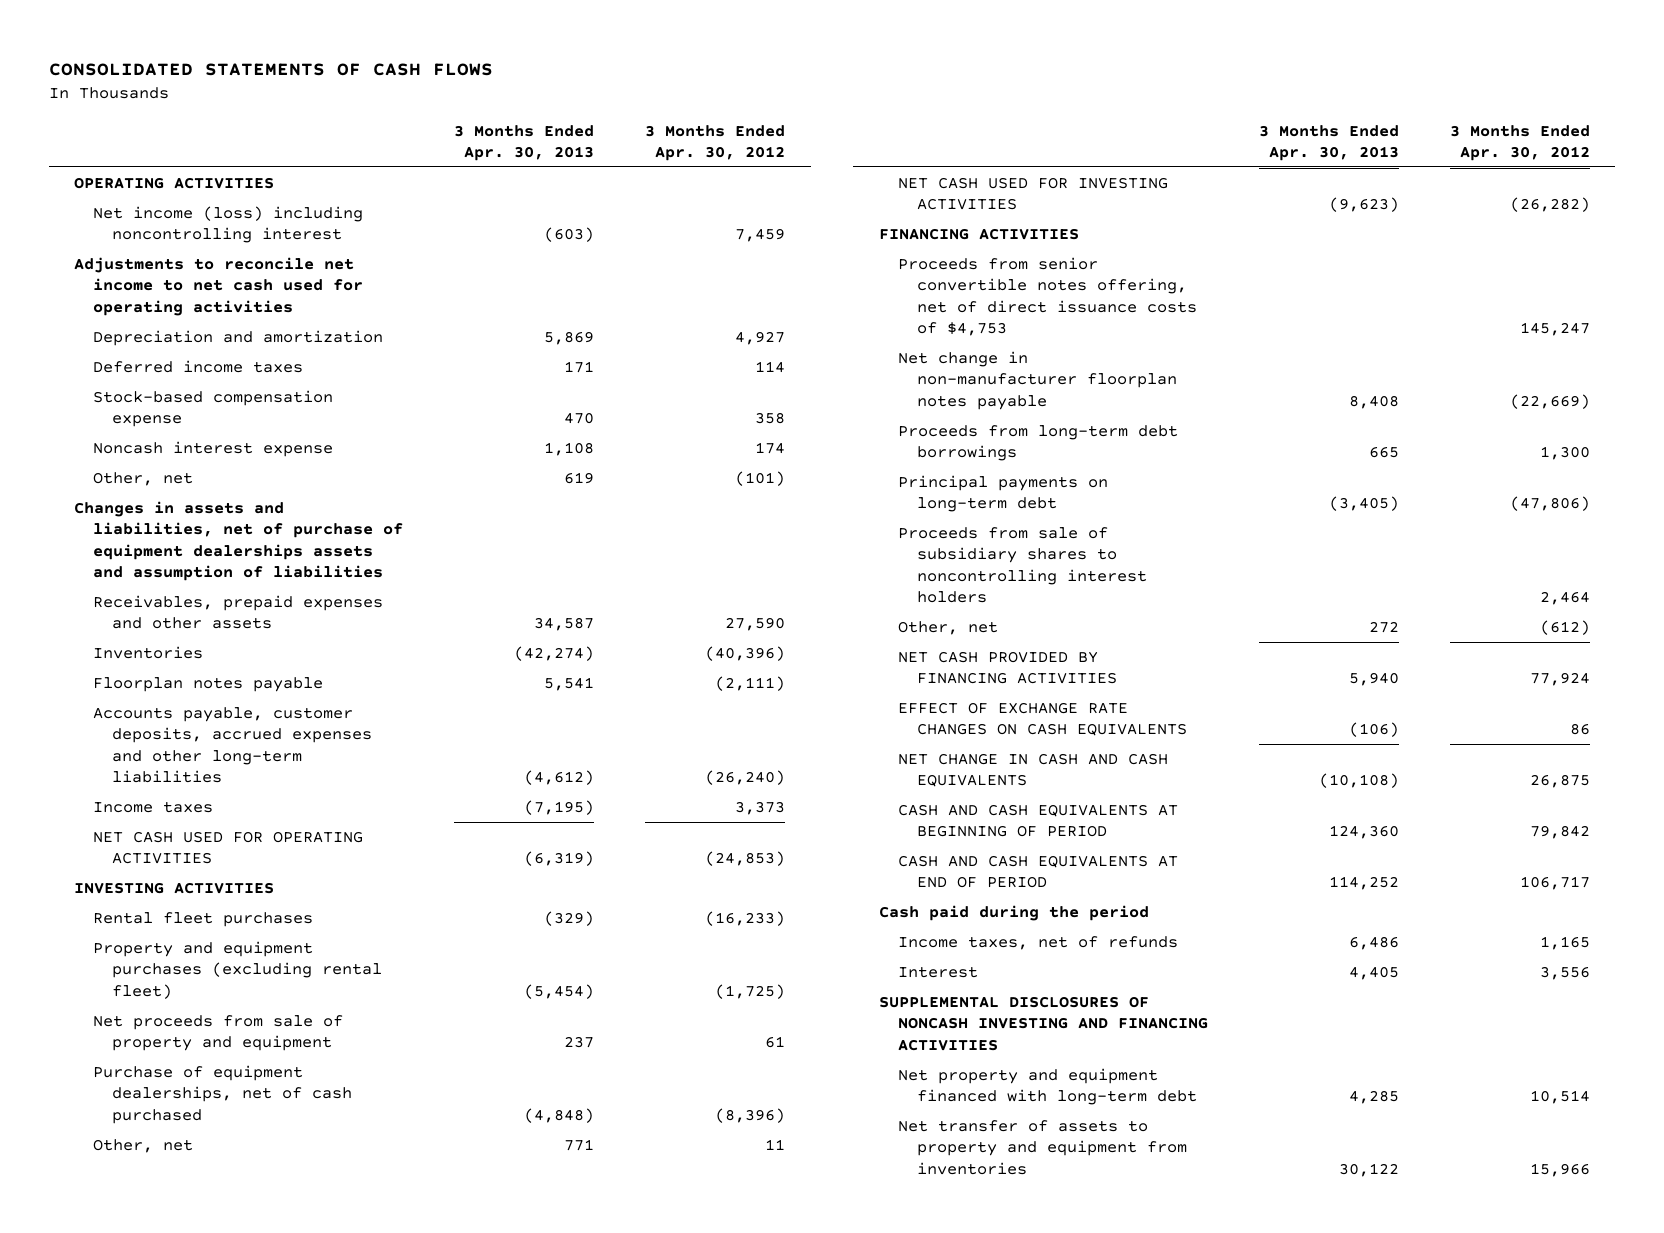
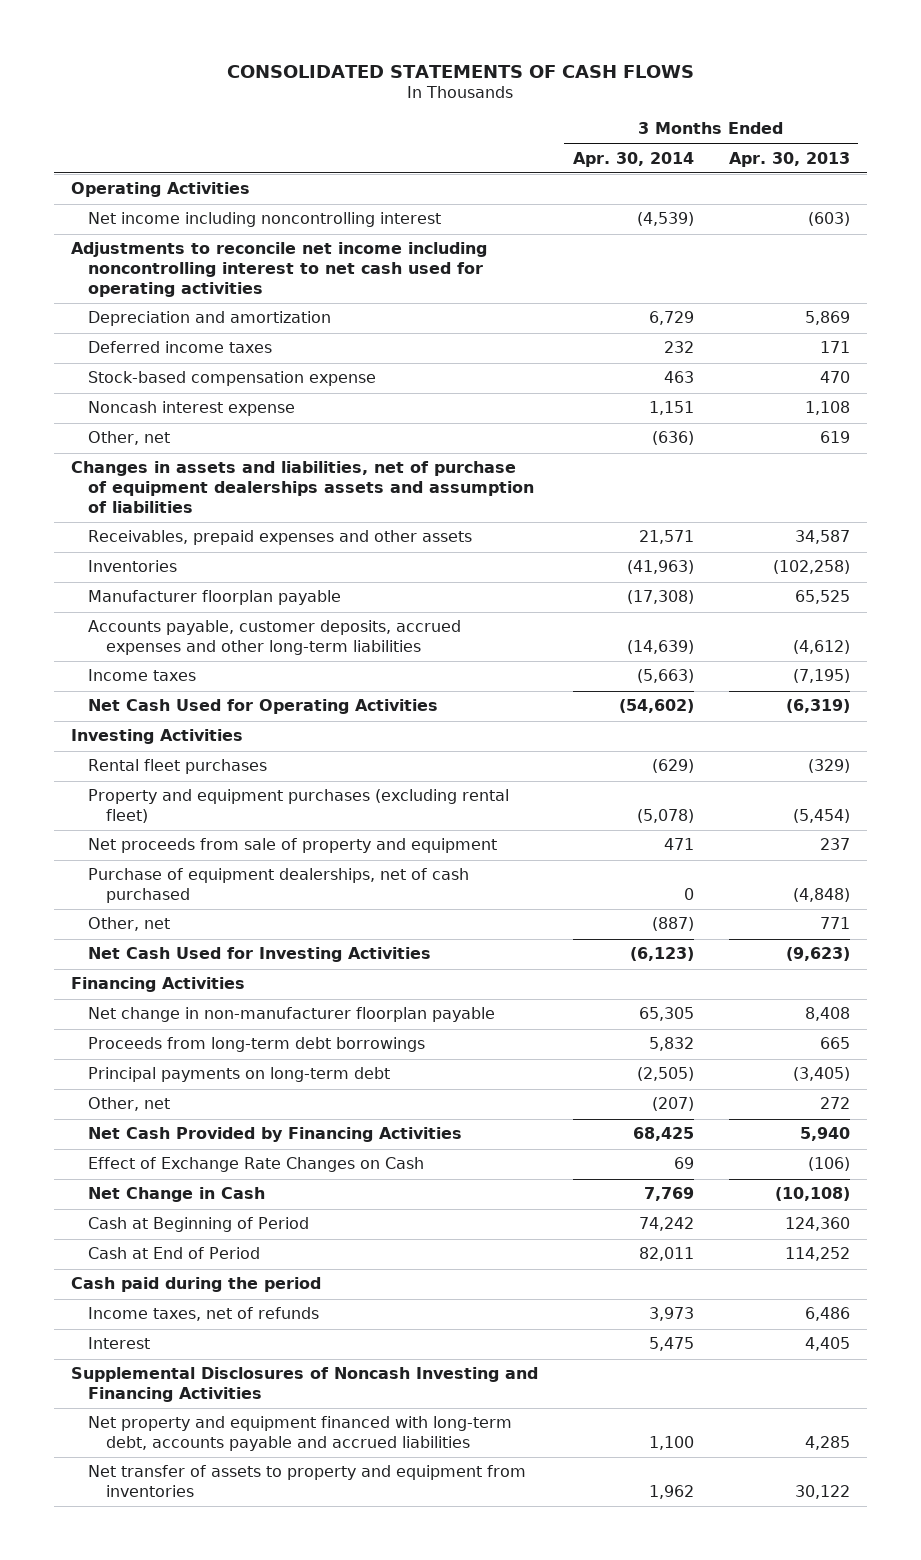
[645,124,786,161] 3 Months Ended Apr. 30, 2012 -> none
none -> [572,151,694,167] Apr. 30, 2014
[74,177,275,190] OPERATING ACTIVITIES -> [71,182,251,198] Operating Activities
[93,206,364,244] Net income (loss) including noncontrolling interest -> [88,212,442,228] Net income including noncontrolling interest
[74,257,364,316] Adjustments to reconcile net income to net cash used for operating activities -> [71,242,488,297] Adjustments to reconcile net income including noncontrolling interest to net cash used for operating activities
[514,646,595,662] (42,274) -> [772,560,850,575] (102,258)
[93,677,324,693] Floorplan notes payable -> [88,590,342,606] Manufacturer floorplan payable
[544,677,595,692] 5,541 -> [794,590,850,605] 65,525
[93,831,364,865] NET CASH USED FOR OPERATING ACTIVITIES -> [88,699,439,715] Net Cash Used for Operating Activities
[74,882,275,895] INVESTING ACTIVITIES -> [71,729,244,745] Investing Activities
[897,257,1197,336] Proceeds from senior convertible notes offering, net of direct issuance costs of $4,753 -> none
[897,177,1168,211] NET CASH USED FOR INVESTING ACTIVITIES -> [88,947,432,963] Net Cash Used for Investing Activities
[878,228,1079,241] FINANCING ACTIVITIES -> [71,977,246,993] Financing Activities
[897,351,1177,410] Net change in non-manufacturer floorplan notes payable -> [88,1007,496,1023] Net change in non-manufacturer floorplan payable
[897,527,1147,603] Proceeds from sale of subsidiary shares to noncontrolling interest holders -> none
[897,651,1117,685] NET CASH PROVIDED BY FINANCING ACTIVITIES -> [88,1127,463,1143] Net Cash Provided by Financing Activities
[897,702,1187,737] EFFECT OF EXCHANGE RATE CHANGES ON CASH EQUIVALENTS -> [88,1157,425,1173] Effect of Exchange Rate Changes on Cash
[897,753,1168,788] NET CHANGE IN CASH AND CASH EQUIVALENTS -> [88,1187,266,1203] Net Change in Cash
[897,804,1178,838] CASH AND CASH EQUIVALENTS AT BEGINNING OF PERIOD -> [88,1217,310,1233] Cash at Beginning of Period
[897,855,1178,889] CASH AND CASH EQUIVALENTS AT END OF PERIOD -> [88,1247,261,1260] Cash at End of Period
[878,996,1208,1051] SUPPLEMENTAL DISCLOSURES OF NONCASH INVESTING AND FINANCING ACTIVITIES -> [71,1367,539,1403] Supplemental Disclosures of Noncash Investing and Financing Activities
[897,1068,1197,1106] Net property and equipment financed with long-term debt -> [88,1416,513,1452] Net property and equipment financed with long-term debt, accounts payable and accrued liabilities

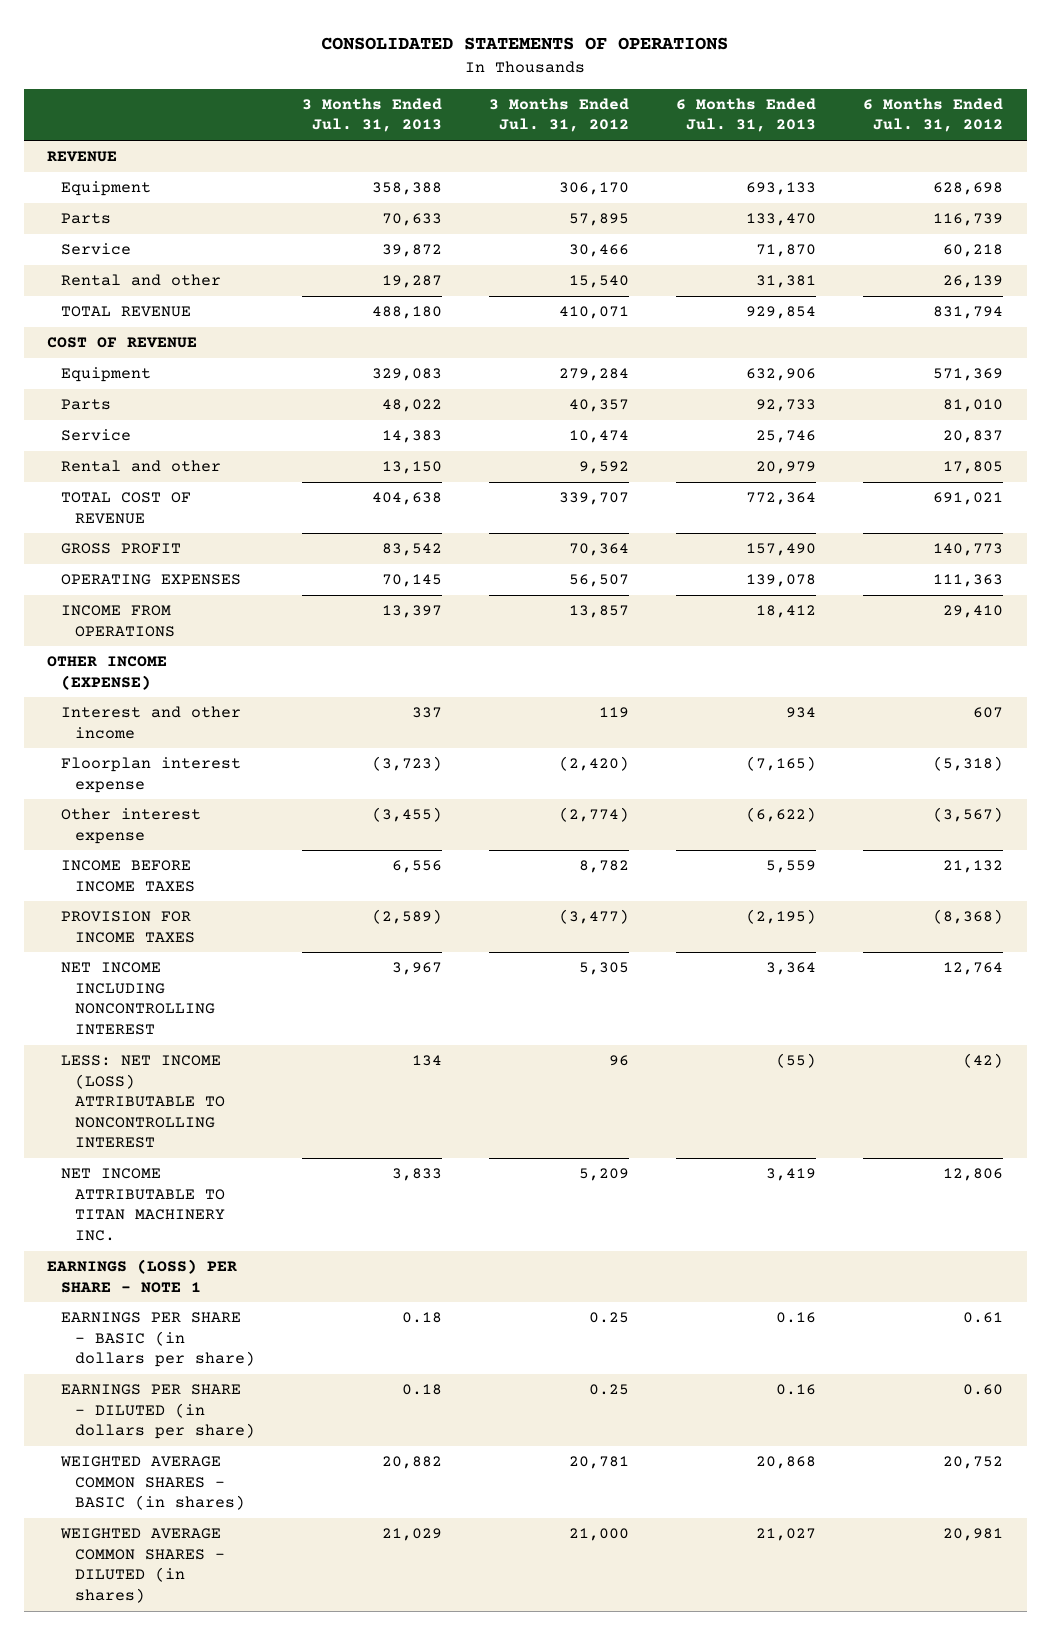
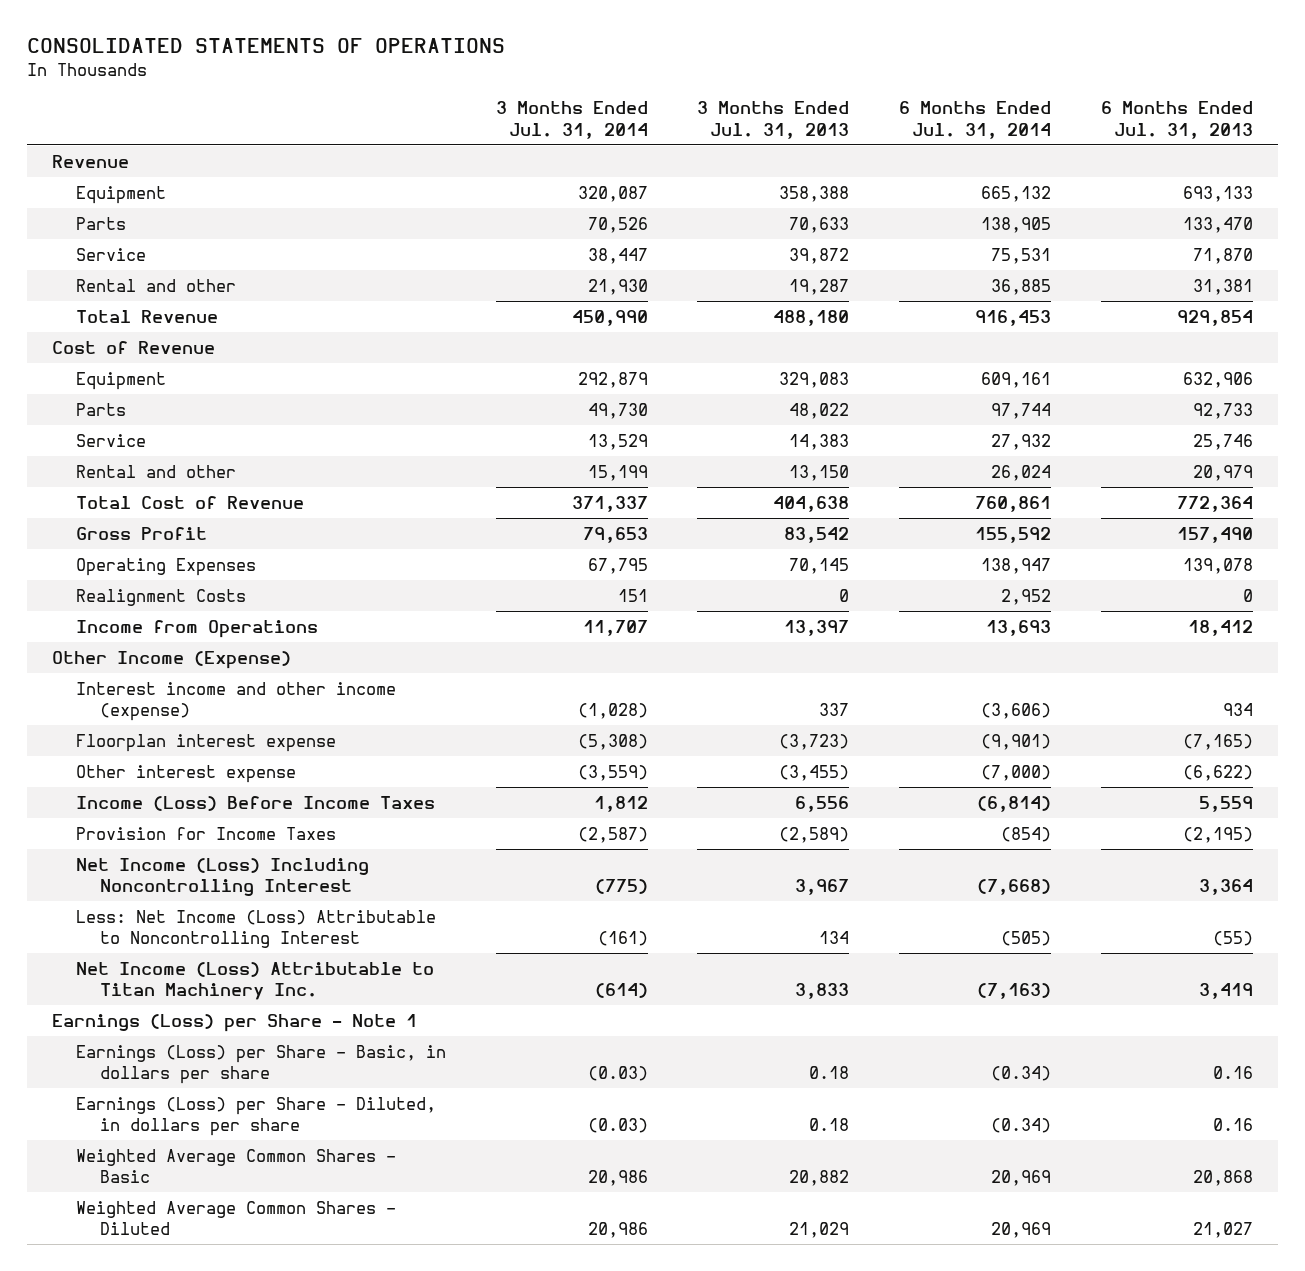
[489,97,630,133] 3 Months Ended Jul. 31, 2012 -> none
[863,97,1004,133] 6 Months Ended Jul. 31, 2012 -> none
none -> [495,101,648,139] 3 Months Ended Jul. 31, 2014
none -> [899,101,1052,139] 6 Months Ended Jul. 31, 2014
[47,151,118,163] REVENUE -> [51,154,129,168] Revenue
[61,306,192,318] TOTAL REVENUE -> [76,309,219,323] Total Revenue
[47,337,198,349] COST OF REVENUE -> [51,340,215,354] Cost of Revenue
[61,492,192,524] TOTAL COST OF REVENUE -> [76,495,305,509] Total Cost of Revenue
[61,543,182,555] GROSS PROFIT -> [76,526,208,540] Gross Profit
[61,574,242,586] OPERATING EXPENSES -> [76,557,257,576] Operating Expenses
none -> [76,588,247,606] Realignment Costs
[61,605,175,637] INCOME FROM OPERATIONS -> [76,619,319,638] Income from Operations
[47,656,168,690] OTHER INCOME (EXPENSE) -> [51,650,291,669] Other Income (Expense)
[61,706,242,739] Interest and other income -> [76,681,397,722] Interest income and other income (expense)
[61,860,195,892] INCOME BEFORE INCOME TAXES -> [76,795,436,811] Income (Loss) Before Income Taxes
[61,911,195,943] PROVISION FOR INCOME TAXES -> [76,826,337,840] Provision for Income Taxes
[61,962,215,1035] NET INCOME INCLUDING NONCONTROLLING INTEREST -> [76,857,370,897] Net Income (Loss) Including Noncontrolling Interest
[61,1055,225,1149] LESS: NET INCOME (LOSS) ATTRIBUTABLE TO NONCONTROLLING INTEREST -> [76,909,437,949] Less: Net Income (Loss) Attributable to Noncontrolling Interest
[61,1168,225,1241] NET INCOME ATTRIBUTABLE TO TITAN MACHINERY INC. -> [76,961,435,1001] Net Income (Loss) Attributable to Titan Machinery Inc.
[47,1259,238,1293] EARNINGS (LOSS) PER SHARE - NOTE 1 -> [51,1013,417,1032] Earnings (Loss) per Share - Note 1
[61,1312,255,1368] EARNINGS PER SHARE - BASIC (in dollars per share) -> [76,1044,447,1085] Earnings (Loss) per Share - Basic, in dollars per share
[61,1384,255,1440] EARNINGS PER SHARE - DILUTED (in dollars per share) -> [76,1096,437,1137] Earnings (Loss) per Share - Diluted, in dollars per share
[60,1456,245,1511] WEIGHTED AVERAGE COMMON SHARES - BASIC (in shares) -> [76,1148,397,1184] Weighted Average Common Shares - Basic
[60,1528,225,1603] WEIGHTED AVERAGE COMMON SHARES - DILUTED (in shares) -> [76,1200,397,1236] Weighted Average Common Shares - Diluted

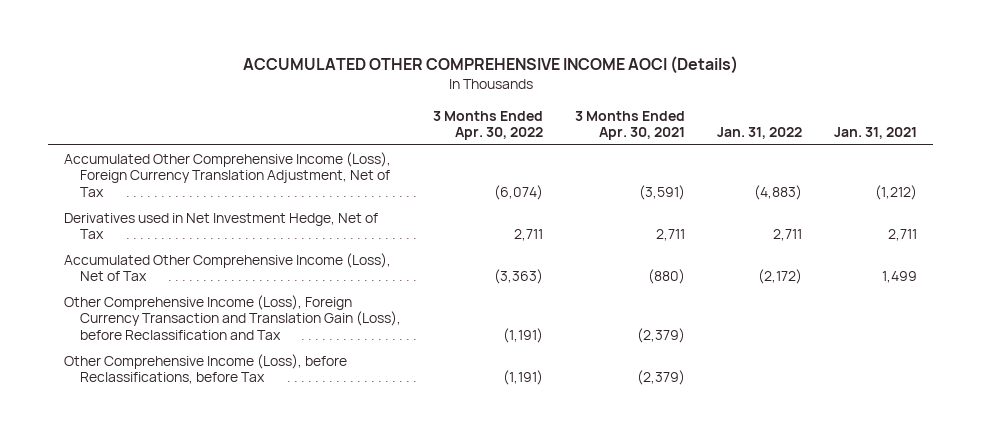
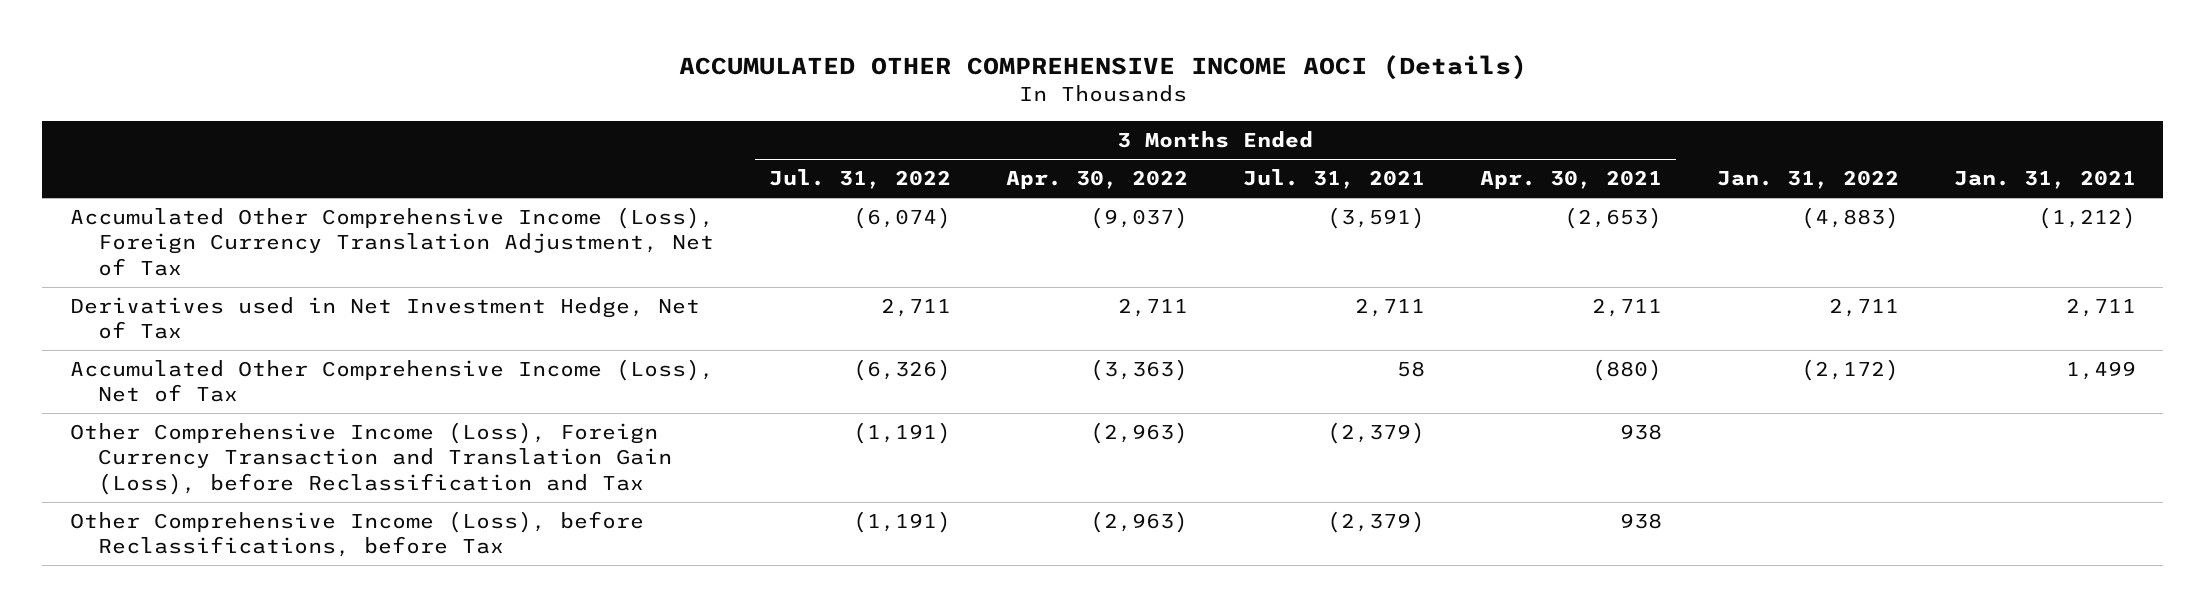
none -> [768,169,951,190] Jul. 31, 2022
none -> [1242,169,1425,190] Jul. 31, 2021
[494,184,544,200] (6,074) -> [1089,207,1188,230] (9,037)
[639,184,686,200] (3,591) -> [1563,207,1662,230] (2,653)
[503,327,544,343] (1,191) -> [1089,422,1188,445] (2,963)
[637,327,686,343] (2,379) -> [1619,424,1662,441] 938
[503,370,544,386] (1,191) -> [1089,511,1188,534] (2,963)
[637,370,686,386] (2,379) -> [1619,513,1662,530] 938

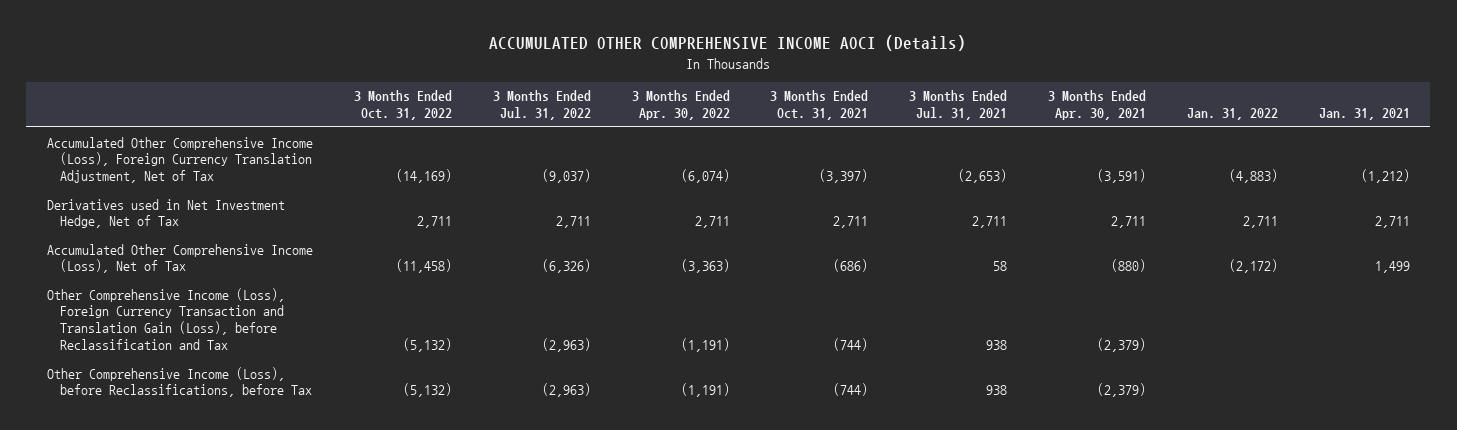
none -> [353,90,452,121] 3 Months Ended Oct. 31, 2022
none -> [770,90,869,121] 3 Months Ended Oct. 31, 2021
[852,207,951,230] (6,074) -> [541,169,591,184] (9,037)
[1089,207,1188,230] (9,037) -> [680,169,730,184] (6,074)
[1326,207,1425,230] (3,591) -> [958,169,1008,184] (2,653)
[1563,207,1662,230] (2,653) -> [1097,169,1147,184] (3,591)
[852,422,951,445] (1,191) -> [541,338,591,353] (2,963)
[1089,422,1188,445] (2,963) -> [680,338,730,353] (1,191)
[1326,422,1425,445] (2,379) -> [986,340,1008,351] 938
[1619,424,1662,441] 938 -> [1097,338,1147,353] (2,379)
[852,511,951,534] (1,191) -> [541,383,591,398] (2,963)
[1089,511,1188,534] (2,963) -> [680,383,730,398] (1,191)
[1326,511,1425,534] (2,379) -> [986,385,1008,396] 938
[1619,513,1662,530] 938 -> [1097,383,1147,398] (2,379)

